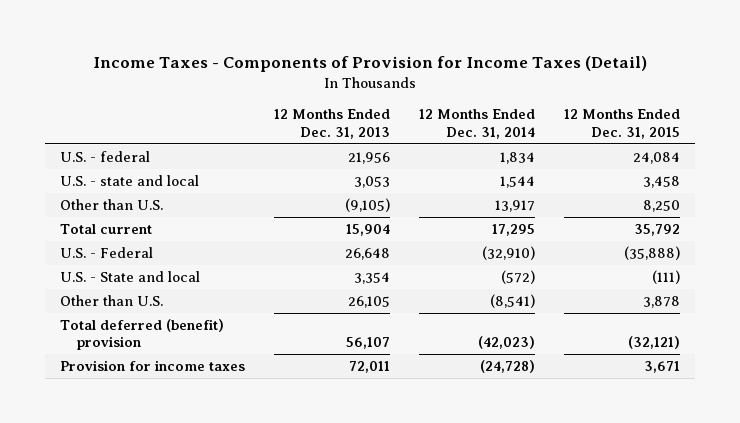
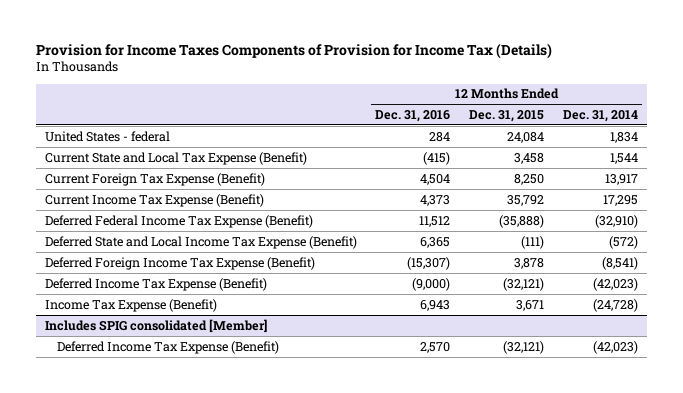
[93,55,648,72] Income Taxes - Components of Provision for Income Taxes (Detail) -> [35,42,552,59] Provision for Income Taxes Components of Provision for Income Tax (Details)
[273,109,390,139] 12 Months Ended Dec. 31, 2013 -> none
none -> [375,110,451,123] Dec. 31, 2016
[59,150,150,162] U.S. - federal -> [44,130,170,142] United States - federal
[59,174,199,186] U.S. - state and local -> [44,151,307,165] Current State and Local Tax Expense (Benefit)
[59,198,163,210] Other than U.S. -> [44,172,265,186] Current Foreign Tax Expense (Benefit)
[59,223,152,234] Total current -> [44,193,264,207] Current Income Tax Expense (Benefit)
[59,246,153,258] U.S. - Federal -> [44,214,313,228] Deferred Federal Income Tax Expense (Benefit)
[59,270,200,282] U.S. - State and local -> [44,235,357,249] Deferred State and Local Income Tax Expense (Benefit)
[59,294,163,306] Other than U.S. -> [44,256,315,270] Deferred Foreign Income Tax Expense (Benefit)
[59,318,224,351] Total deferred (benefit) provision -> [44,277,267,291] Deferred Income Tax Expense (Benefit)
[59,359,245,371] Provision for income taxes -> [44,298,217,312] Income Tax Expense (Benefit)
none -> [44,318,267,333] Includes SPIG consolidated [Member]
none -> [57,340,280,354] Deferred Income Tax Expense (Benefit)

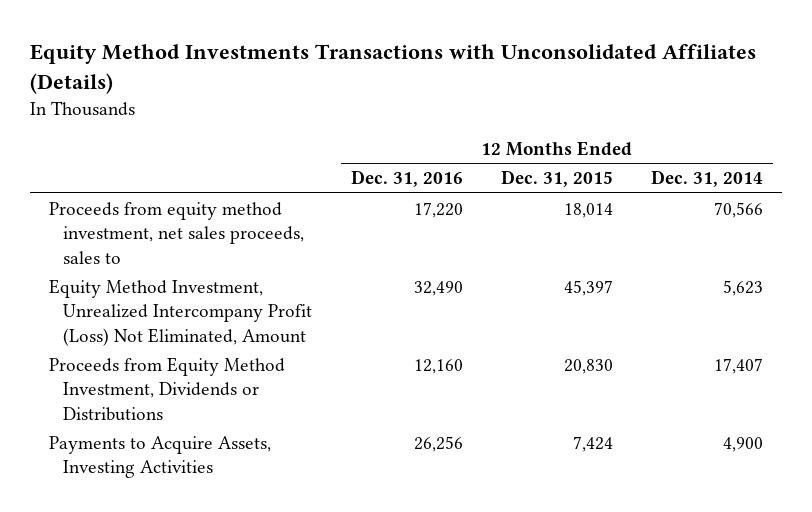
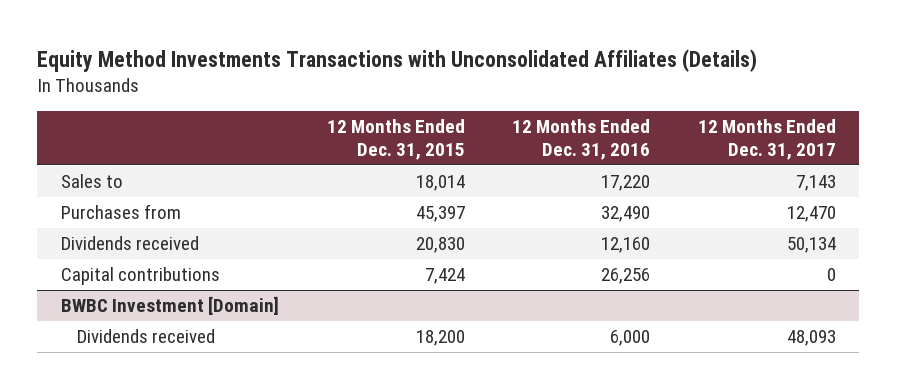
[651,170,764,188] Dec. 31, 2014 -> none
none -> [697,119,836,161] 12 Months Ended Dec. 31, 2017
[48,201,305,264] Proceeds from equity method investment, net sales proceeds, sales to -> [61,174,124,189] Sales to
[48,278,313,346] Equity Method Investment, Unrealized Intercompany Profit (Loss) Not Eliminated, Amount -> [61,204,182,220] Purchases from
[48,356,285,421] Proceeds from Equity Method Investment, Dividends or Distributions -> [61,236,200,251] Dividends received
[48,435,271,479] Payments to Acquire Assets, Investing Activities -> [61,267,221,286] Capital contributions
none -> [61,296,280,316] BWBC Investment [Domain]
none -> [77,329,216,344] Dividends received

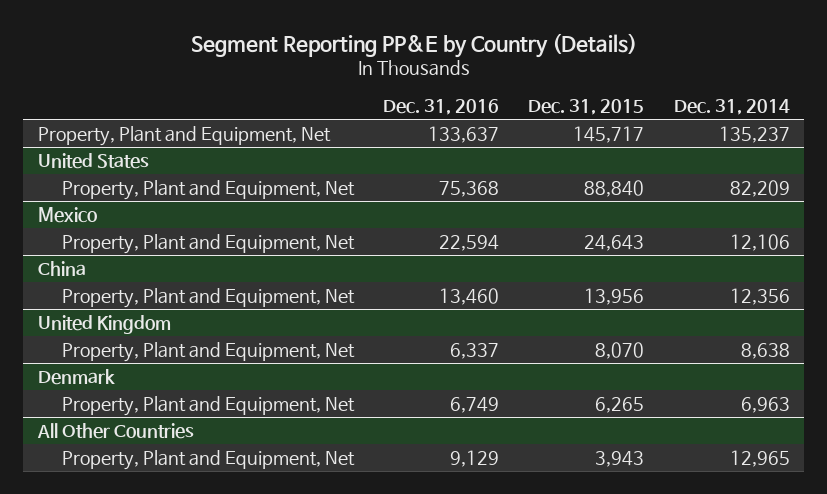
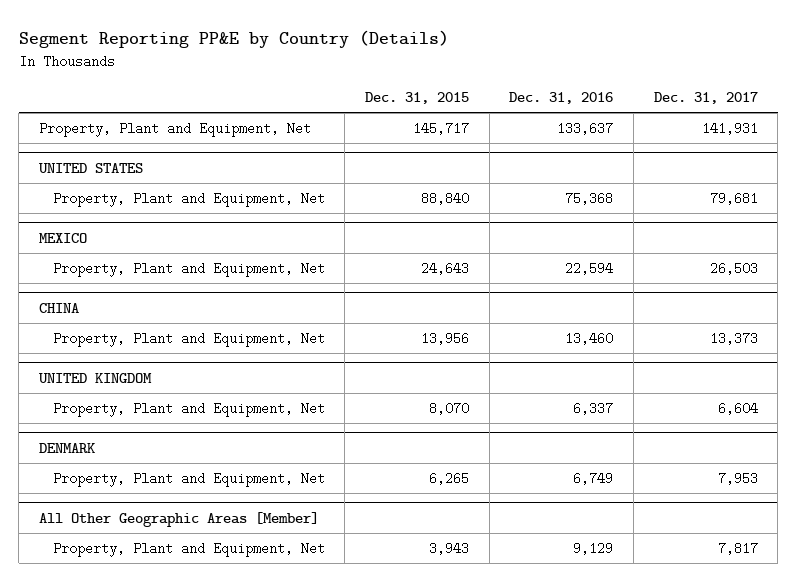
[673,98,790,115] Dec. 31, 2014 -> none
none -> [653,91,758,104] Dec. 31, 2017
[37,152,149,169] United States -> [37,162,143,173] UNITED STATES
[37,206,97,223] Mexico -> [38,232,87,243] MEXICO
[37,260,86,276] China -> [38,302,79,313] CHINA
[37,314,171,334] United Kingdom -> [37,372,152,383] UNITED KINGDOM
[37,368,115,385] Denmark -> [38,442,95,453] DENMARK
[36,422,194,439] All Other Countries -> [38,511,319,527] All Other Geographic Areas [Member]

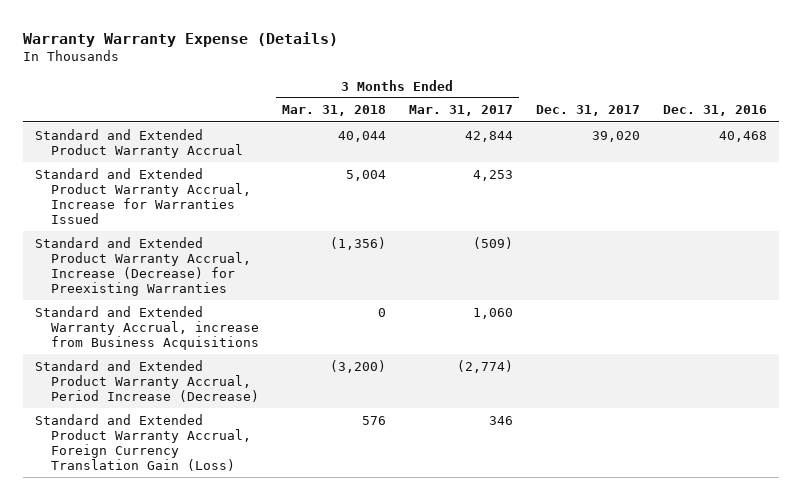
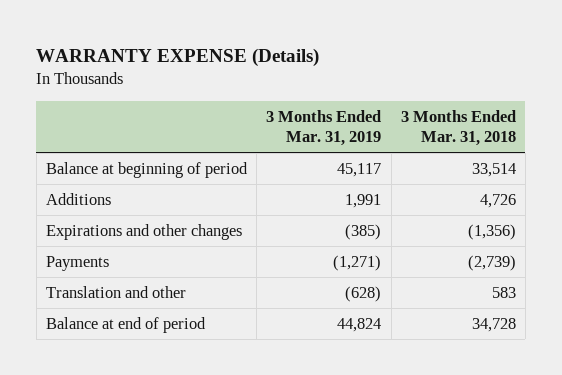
[23,31,339,47] Warranty Warranty Expense (Details) -> [36,48,320,68] WARRANTY EXPENSE (Details)
[409,105,514,117] Mar. 31, 2017 -> none
[536,105,641,117] Dec. 31, 2017 -> none
[663,105,768,117] Dec. 31, 2016 -> none
none -> [266,109,382,147] 3 Months Ended Mar. 31, 2019
[34,128,243,158] Standard and Extended Product Warranty Accrual -> none
[34,167,251,225] Standard and Extended Product Warranty Accrual, Increase for Warranties Issued -> none
[34,305,259,351] Standard and Extended Warranty Accrual, increase from Business Acquisitions -> none
[34,359,259,403] Standard and Extended Product Warranty Accrual, Period Increase (Decrease) -> none
[34,413,251,472] Standard and Extended Product Warranty Accrual, Foreign Currency Translation Gain (Loss) -> none
none -> [46,161,249,178] Balance at beginning of period
none -> [46,192,112,205] Additions
[34,236,251,297] Standard and Extended Product Warranty Accrual, Increase (Decrease) for Preexisting Warranties -> [46,223,243,240] Expirations and other changes
none -> [46,255,110,271] Payments
none -> [46,285,187,298] Translation and other
none -> [46,316,207,333] Balance at end of period

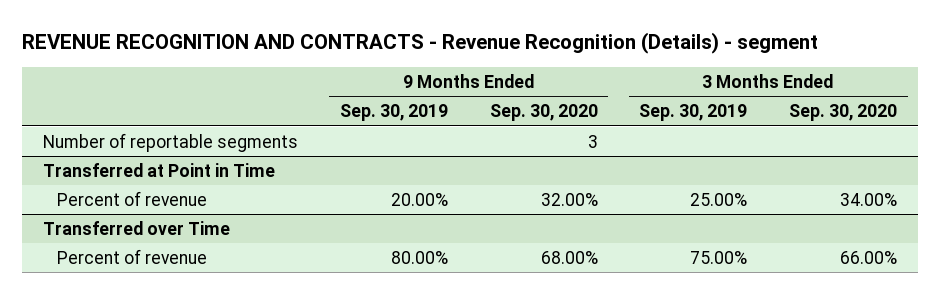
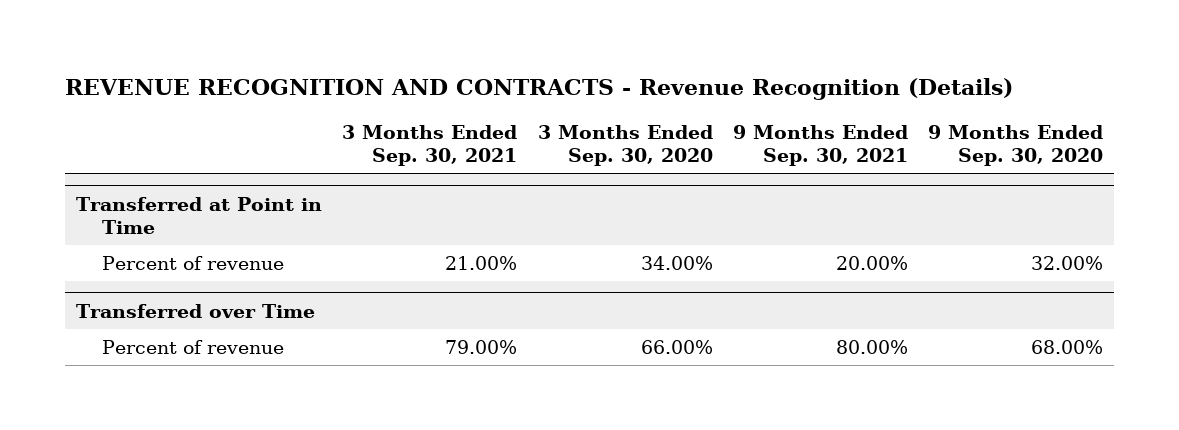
[21,32,818,55] REVENUE RECOGNITION AND CONTRACTS - Revenue Recognition (Details) - segment -> [65,77,1014,100] REVENUE RECOGNITION AND CONTRACTS - Revenue Recognition (Details)
[339,104,448,122] Sep. 30, 2019 -> none
[639,104,748,122] Sep. 30, 2019 -> none
none -> [342,124,518,166] 3 Months Ended Sep. 30, 2021
none -> [733,124,909,166] 9 Months Ended Sep. 30, 2021
[42,132,298,152] Number of reportable segments -> none

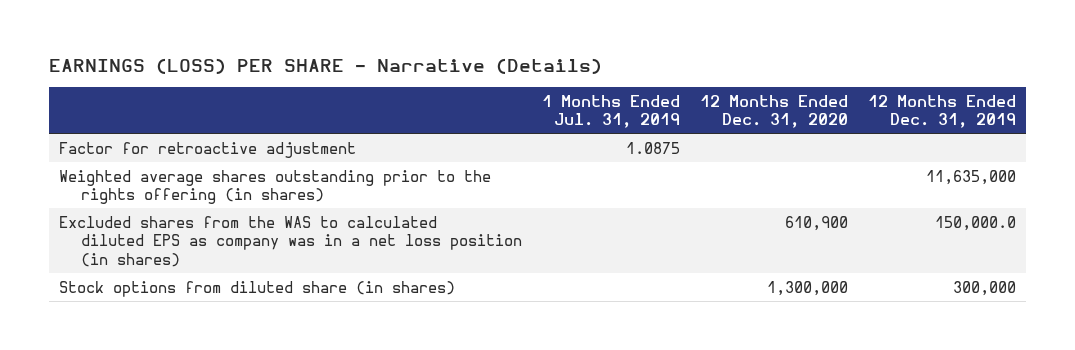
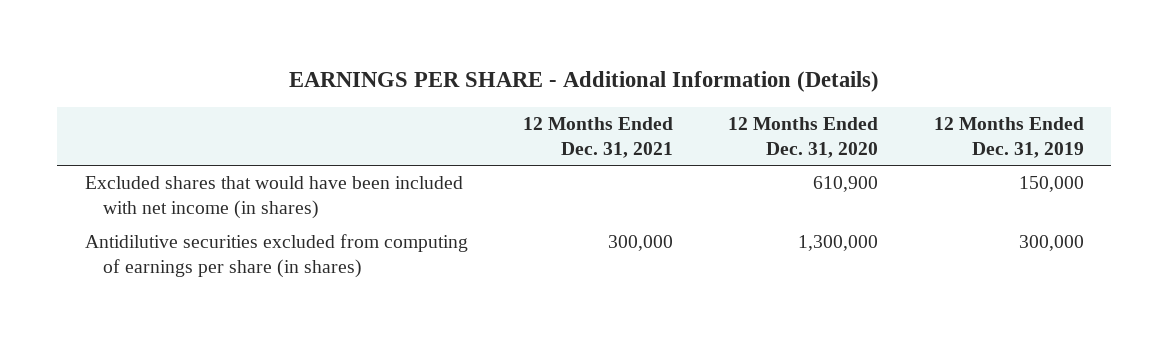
[48,58,602,75] EARNINGS (LOSS) PER SHARE - Narrative (Details) -> [289,71,880,93] EARNINGS PER SHARE - Additional Information (Details)
[542,94,681,129] 1 Months Ended Jul. 31, 2019 -> none
none -> [522,116,673,158] 12 Months Ended Dec. 31, 2021
[58,141,356,158] Factor for retroactive adjustment -> none
[58,169,491,205] Weighted average shares outstanding prior to the rights offering (in shares) -> none
[58,215,522,267] Excluded shares from the WAS to calculated diluted EPS as company was in a net loss position (in shares) -> none
none -> [84,176,463,220] Excluded shares that would have been included with net income (in shares)
[58,280,455,297] Stock options from diluted share (in shares) -> [84,234,468,279] Antidilutive securities excluded from computing of earnings per share (in shares)

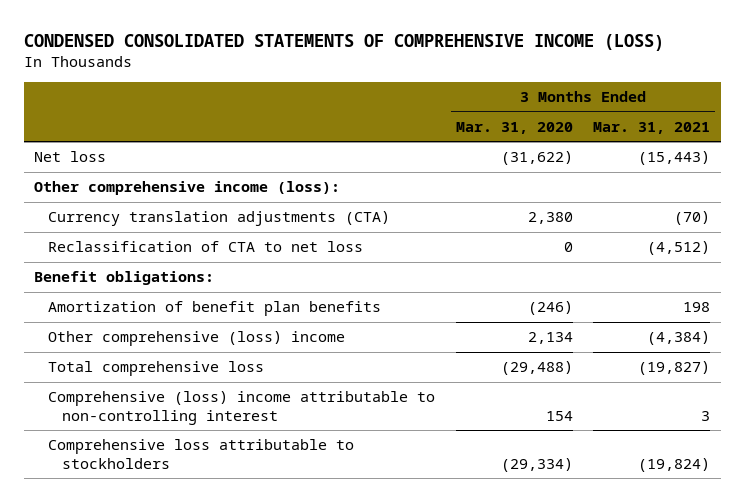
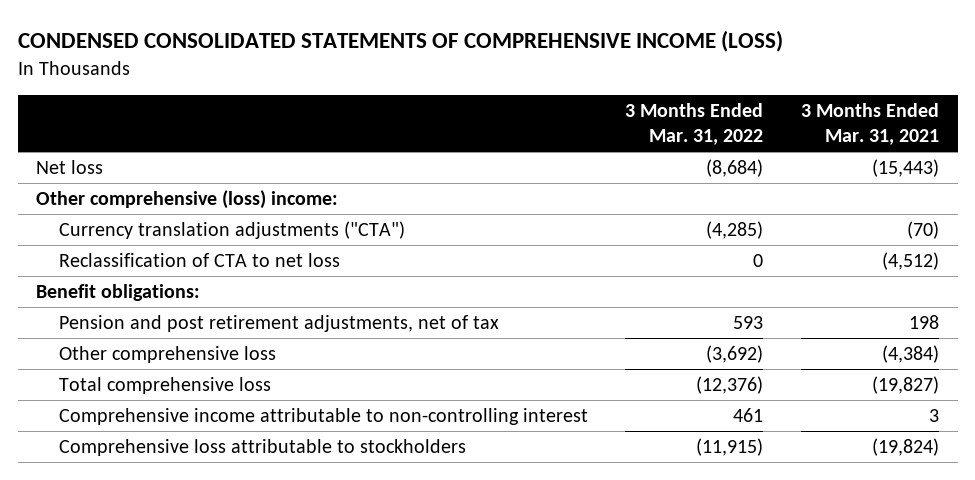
[455,121,573,134] Mar. 31, 2020 -> none
none -> [625,102,764,145] 3 Months Ended Mar. 31, 2022
[34,181,341,196] Other comprehensive income (loss): -> [36,189,339,209] Other comprehensive (loss) income:
[48,211,391,227] Currency translation adjustments (CTA) -> [58,220,405,239] Currency translation adjustments ("CTA")
[48,301,382,317] Amortization of benefit plan benefits -> [58,314,499,332] Pension and post retirement adjustments, net of tax
[48,331,346,347] Other comprehensive (loss) income -> [58,345,276,363] Other comprehensive loss
[48,391,436,425] Comprehensive (loss) income attributable to non-controlling interest -> [58,407,588,425] Comprehensive income attributable to non-controlling interest

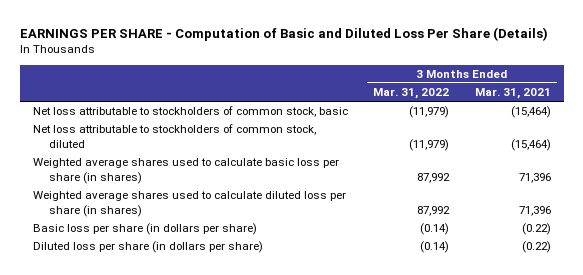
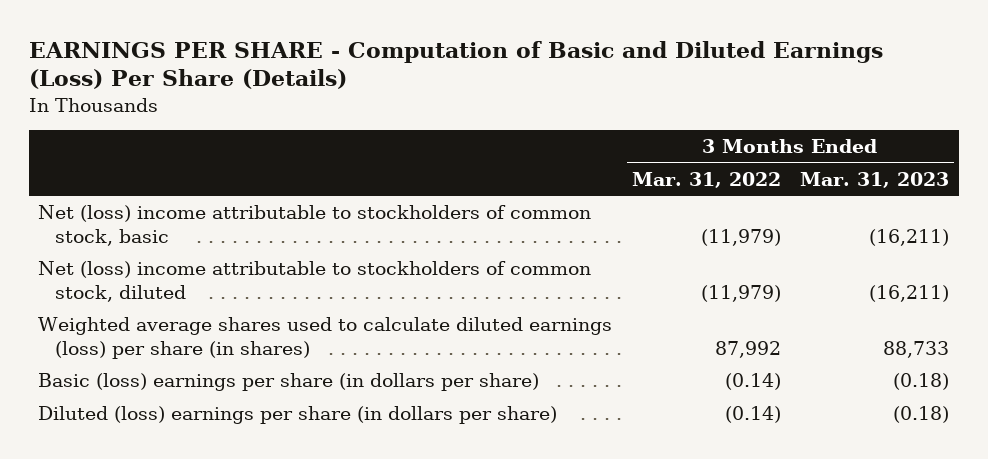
[19,26,548,41] EARNINGS PER SHARE - Computation of Basic and Diluted Loss Per Share (Details) -> [28,40,883,90] EARNINGS PER SHARE - Computation of Basic and Diluted Earnings (Loss) Per Share (Details)
[474,88,551,100] Mar. 31, 2021 -> none
none -> [800,171,950,188] Mar. 31, 2023
[32,158,339,184] Weighted average shares used to calculate basic loss per share (in shares) -> none
[32,106,348,118] Net loss attributable to stockholders of common stock, basic -> [38,205,592,246] Net (loss) income attributable to stockholders of common stock, basic
[32,124,316,148] Net loss attributable to stockholders of common stock, diluted -> [38,261,592,302] Net (loss) income attributable to stockholders of common stock, diluted
[32,191,346,217] Weighted average shares used to calculate diluted loss per share (in shares) -> [38,317,613,359] Weighted average shares used to calculate diluted earnings (loss) per share (in shares)
[32,223,257,236] Basic loss per share (in dollars per share) -> [38,373,540,392] Basic (loss) earnings per share (in dollars per share)
[32,241,263,254] Diluted loss per share (in dollars per share) -> [38,406,558,425] Diluted (loss) earnings per share (in dollars per share)

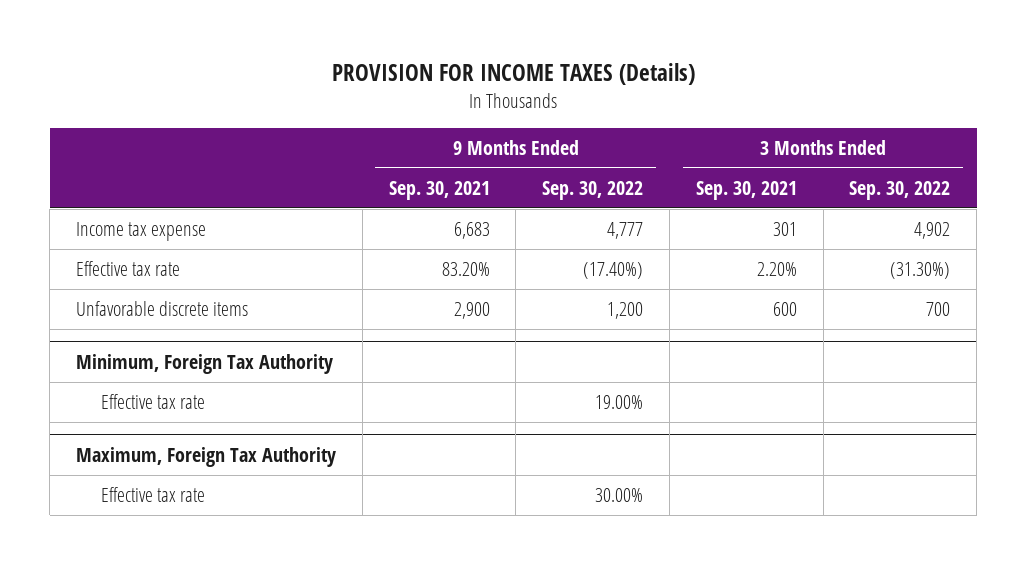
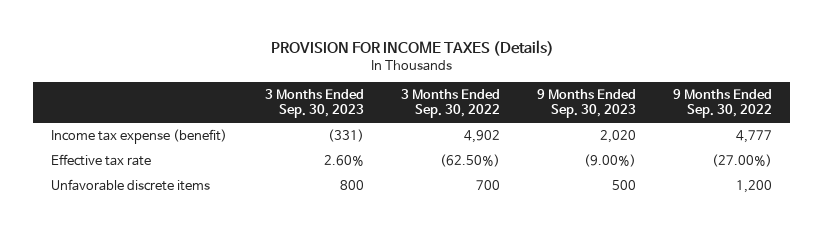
[388,180,490,200] Sep. 30, 2021 -> none
[695,180,797,200] Sep. 30, 2021 -> none
none -> [264,89,364,119] 3 Months Ended Sep. 30, 2023
none -> [536,89,636,119] 9 Months Ended Sep. 30, 2023
[75,222,206,242] Income tax expense -> [51,128,228,144] Income tax expense (benefit)
[583,262,644,280] (17.40%) -> [711,153,772,167] (27.00%)
[890,262,951,280] (31.30%) -> [439,153,500,167] (62.50%)
[75,353,333,374] Minimum, Foreign Tax Authority -> none
[100,394,205,410] Effective tax rate -> none
[75,446,336,467] Maximum, Foreign Tax Authority -> none
[100,487,205,503] Effective tax rate -> none

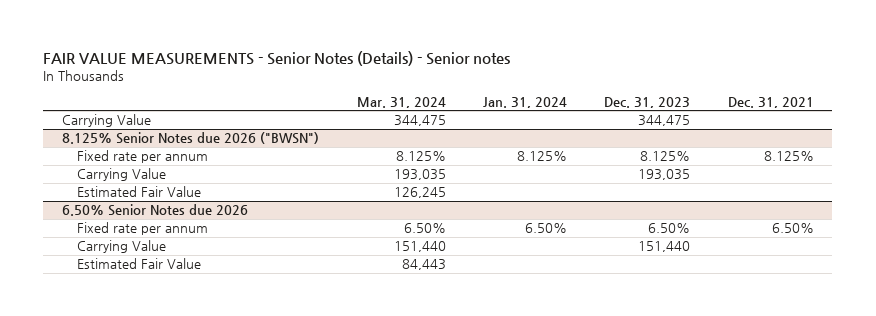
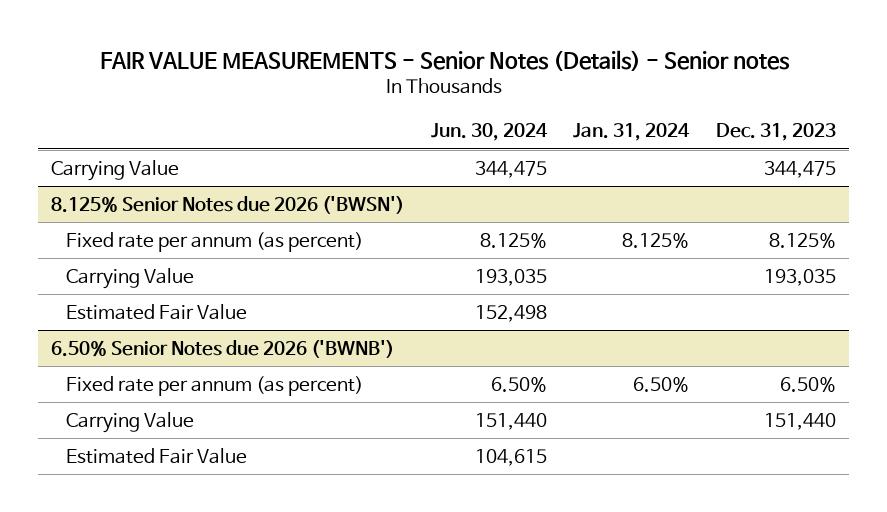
[356,96,446,108] Mar. 31, 2024 -> none
[727,96,814,108] Dec. 31, 2021 -> none
none -> [430,123,548,142] Jun. 30, 2024
[62,132,320,145] 8.125% Senior Notes due 2026 ("BWSN") -> [51,196,405,215] 8.125% Senior Notes due 2026 ('BWSN')
[76,150,208,164] Fixed rate per annum -> [65,232,363,253] Fixed rate per annum (as percent)
[62,204,249,217] 6.50% Senior Notes due 2026 -> [51,340,395,359] 6.50% Senior Notes due 2026 ('BWNB')
[76,222,208,236] Fixed rate per annum -> [65,376,363,397] Fixed rate per annum (as percent)

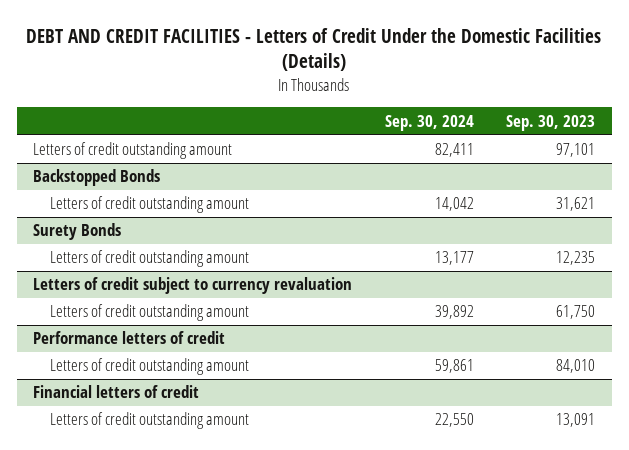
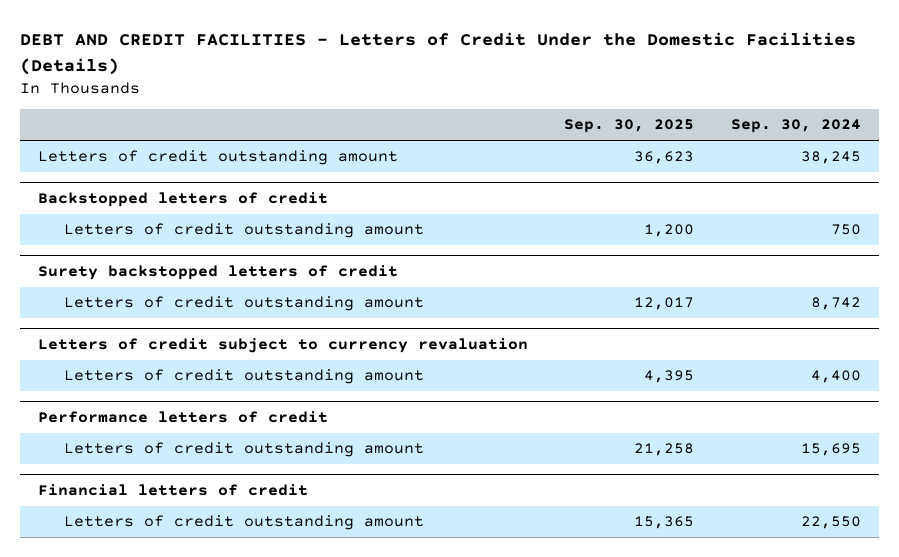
[506,114,596,131] Sep. 30, 2023 -> none
none -> [564,119,695,134] Sep. 30, 2025
[434,143,474,158] 82,411 -> [800,151,861,165] 38,245
[33,169,161,187] Backstopped Bonds -> [38,191,329,207] Backstopped letters of credit
[434,197,474,212] 14,042 -> [830,224,861,236] 750
[33,223,122,241] Surety Bonds -> [38,264,399,280] Surety backstopped letters of credit
[434,251,474,266] 13,177 -> [810,297,861,311] 8,742
[434,305,474,320] 39,892 -> [810,370,861,384] 4,400
[434,359,474,374] 59,861 -> [800,443,861,457] 15,695

